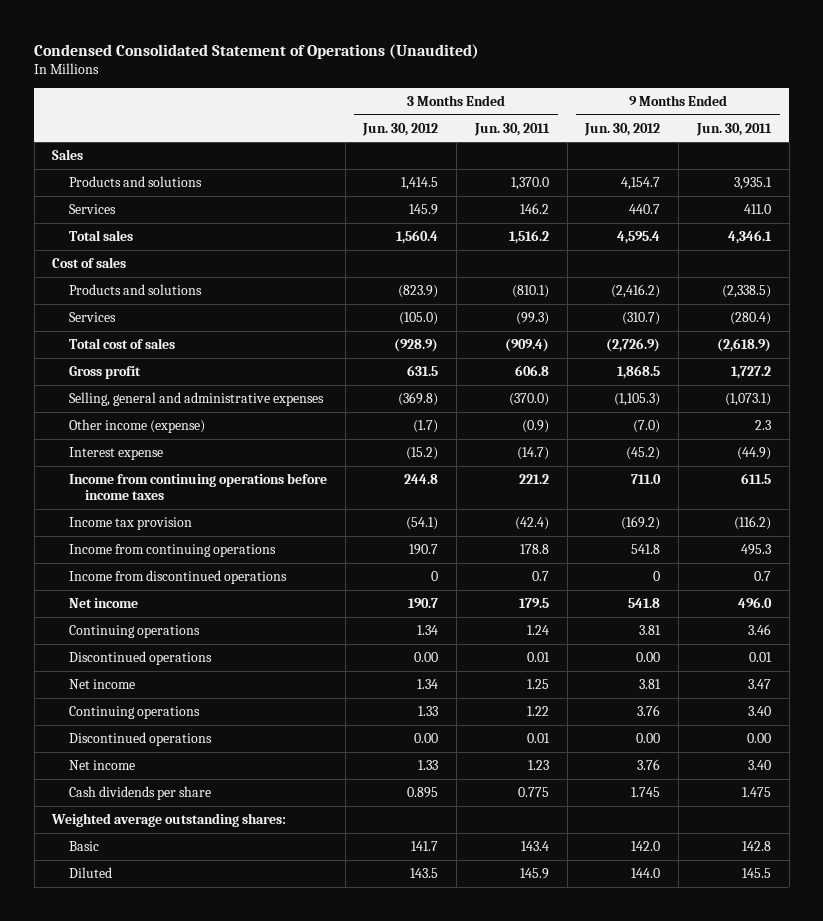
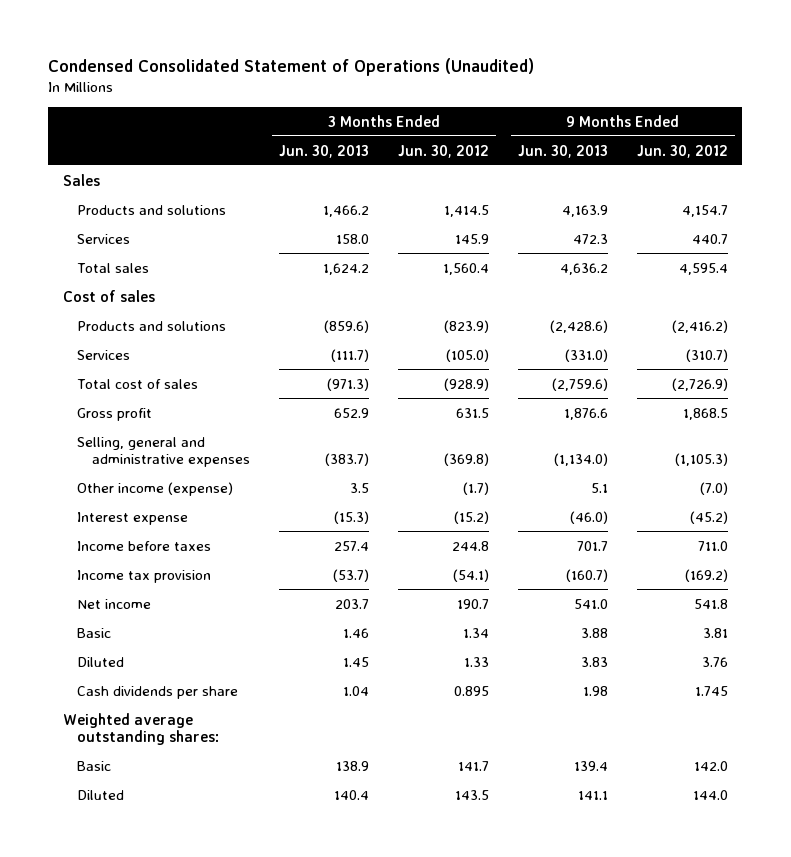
[473,122,550,136] Jun. 30, 2011 -> none
[695,122,772,136] Jun. 30, 2011 -> none
none -> [278,144,369,158] Jun. 30, 2013
none -> [517,144,608,158] Jun. 30, 2013
[68,473,327,500] Income from continuing operations before income taxes -> [77,540,212,551] Income before taxes
[68,544,276,558] Income from continuing operations -> none
[68,570,287,585] Income from discontinued operations -> none
[68,625,200,639] Continuing operations -> none
[68,651,212,666] Discontinued operations -> none
[68,706,200,720] Continuing operations -> none
[68,732,212,747] Discontinued operations -> none
[68,679,135,690] Net income -> [77,627,112,638] Basic
[68,760,135,771] Net income -> [77,656,125,667] Diluted

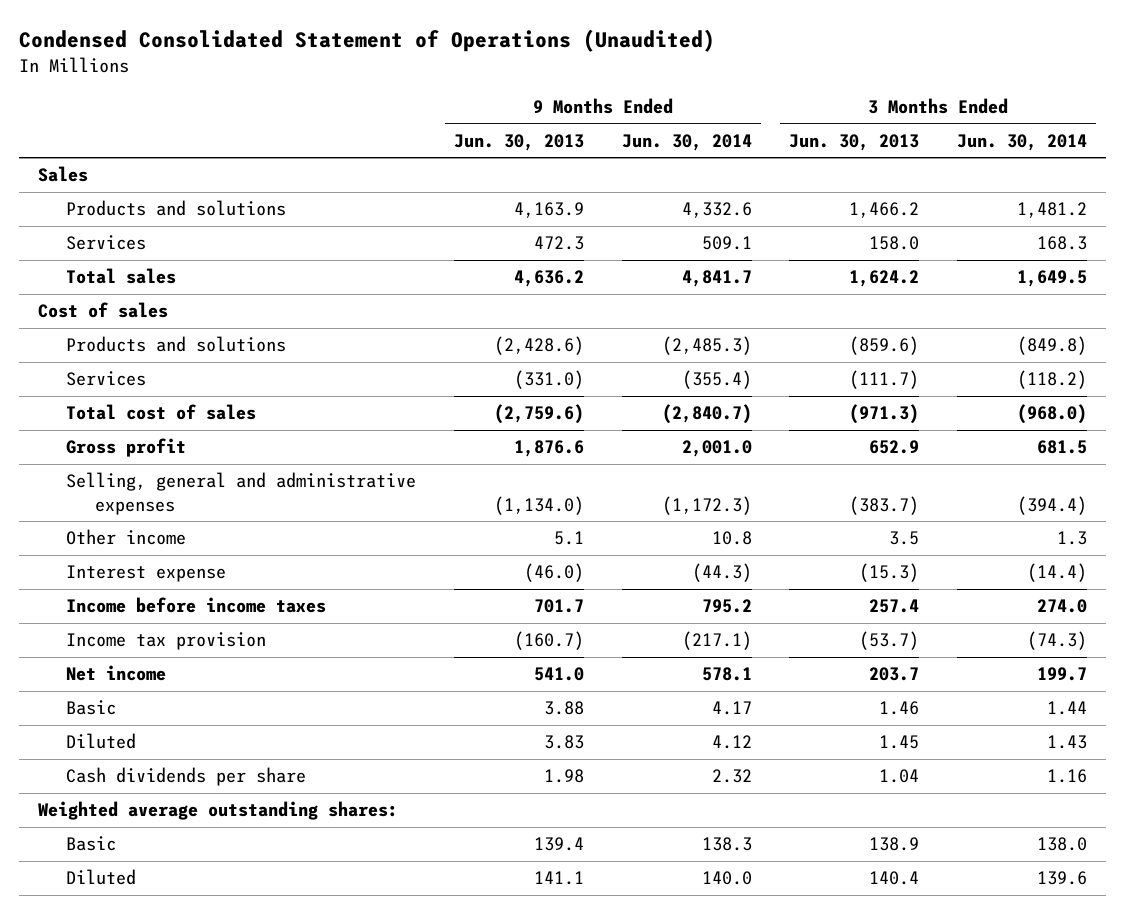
[397,144,489,158] Jun. 30, 2012 -> none
[636,144,728,158] Jun. 30, 2012 -> none
none -> [621,133,752,151] Jun. 30, 2014
none -> [956,133,1087,151] Jun. 30, 2014
[77,481,234,496] Other income (expense) -> [66,529,187,546] Other income
[77,540,212,551] Income before taxes -> [66,597,327,614] Income before income taxes

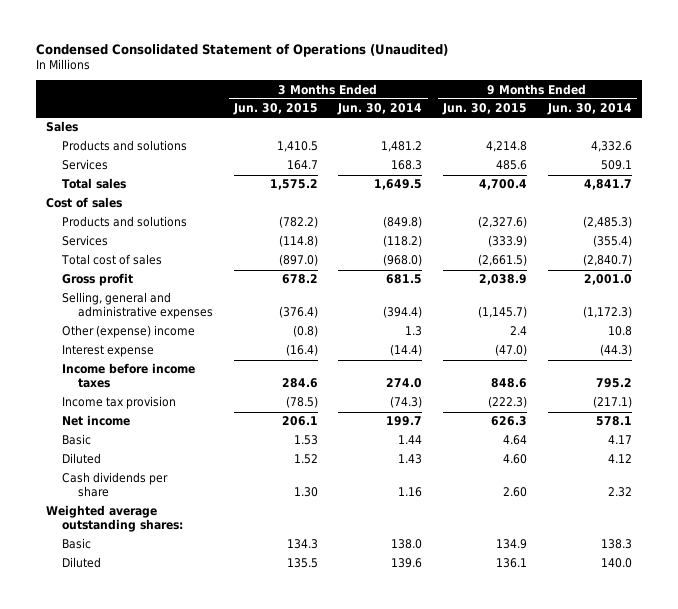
[454,133,585,151] Jun. 30, 2013 -> none
[789,133,920,151] Jun. 30, 2013 -> none
none -> [232,103,318,116] Jun. 30, 2015
none -> [442,103,528,116] Jun. 30, 2015
[66,529,187,546] Other income -> [62,325,196,339] Other (expense) income

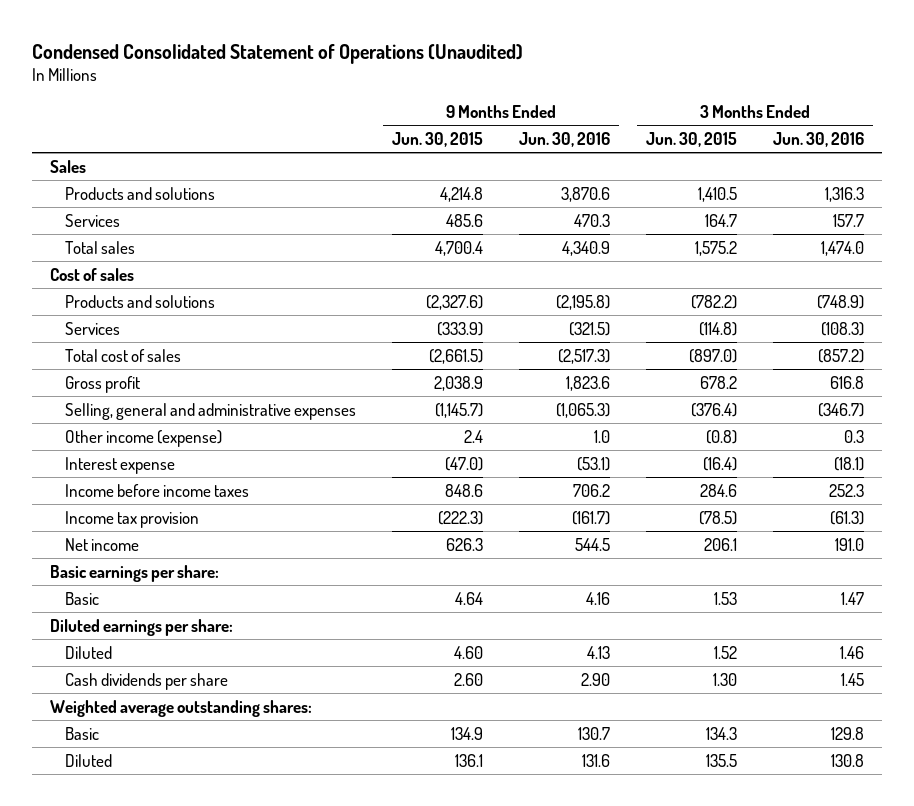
[337,103,423,116] Jun. 30, 2014 -> none
[546,103,632,116] Jun. 30, 2014 -> none
none -> [518,132,610,148] Jun. 30, 2016
none -> [772,132,864,148] Jun. 30, 2016
[62,325,196,339] Other (expense) income -> [64,429,222,447] Other income (expense)
none -> [50,564,220,582] Basic earnings per share:
none -> [50,618,234,636] Diluted earnings per share:

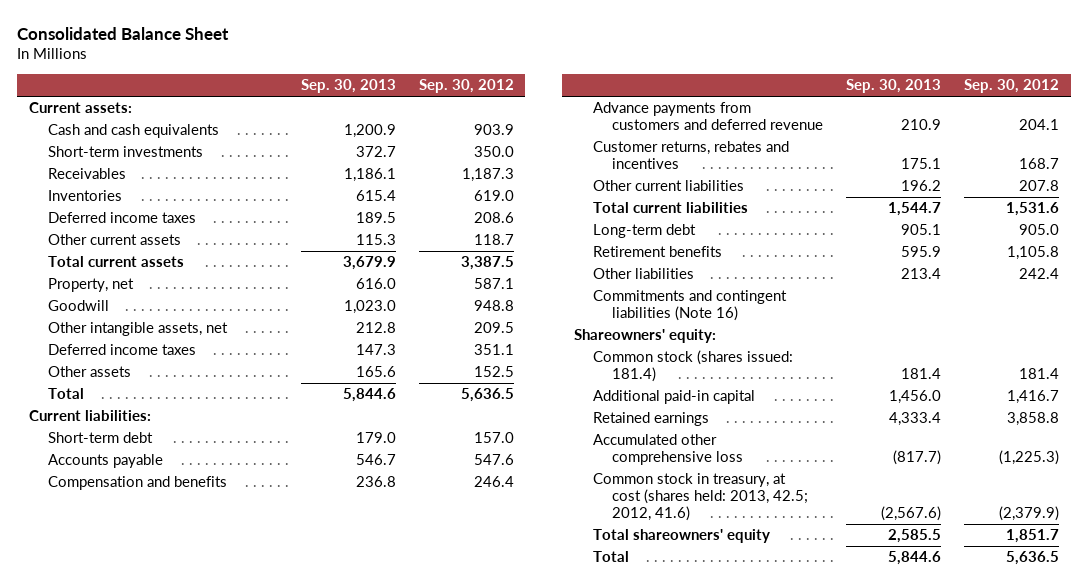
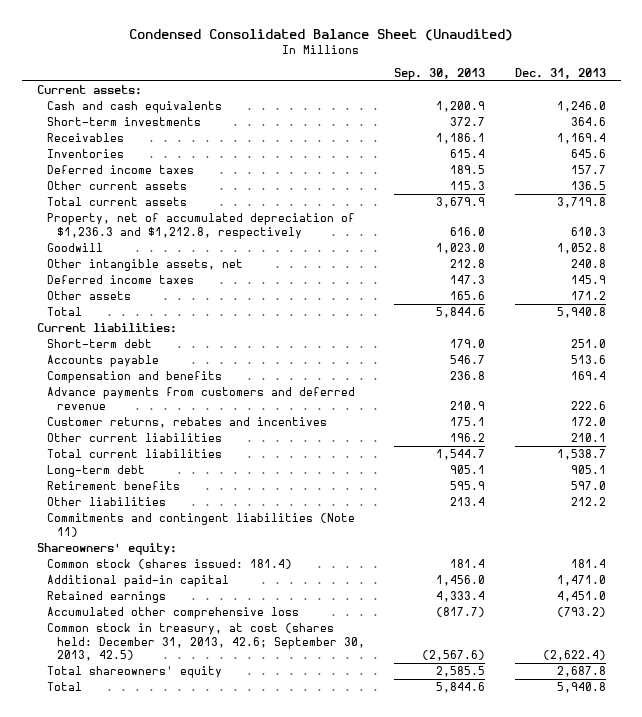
[16,26,229,40] Consolidated Balance Sheet -> [129,28,514,41] Condensed Consolidated Balance Sheet (Unaudited)
[418,79,514,94] Sep. 30, 2012 -> none
none -> [514,67,606,79] Dec. 31, 2013
[47,278,134,293] Property, net -> [46,213,355,239] Property, net of accumulated depreciation of $1,236.3 and $1,212.8, respectively
[592,290,787,322] Commitments and contingent liabilities (Note 16) -> [46,513,355,537] Commitments and contingent liabilities (Note 11)
[592,473,808,521] Common stock in treasury, at cost (shares held: 2013, 42.5; 2012, 41.6) -> [46,623,365,661] Common stock in treasury, at cost (shares held: December 31, 2013, 42.6; September 30, 2013, 42.5)

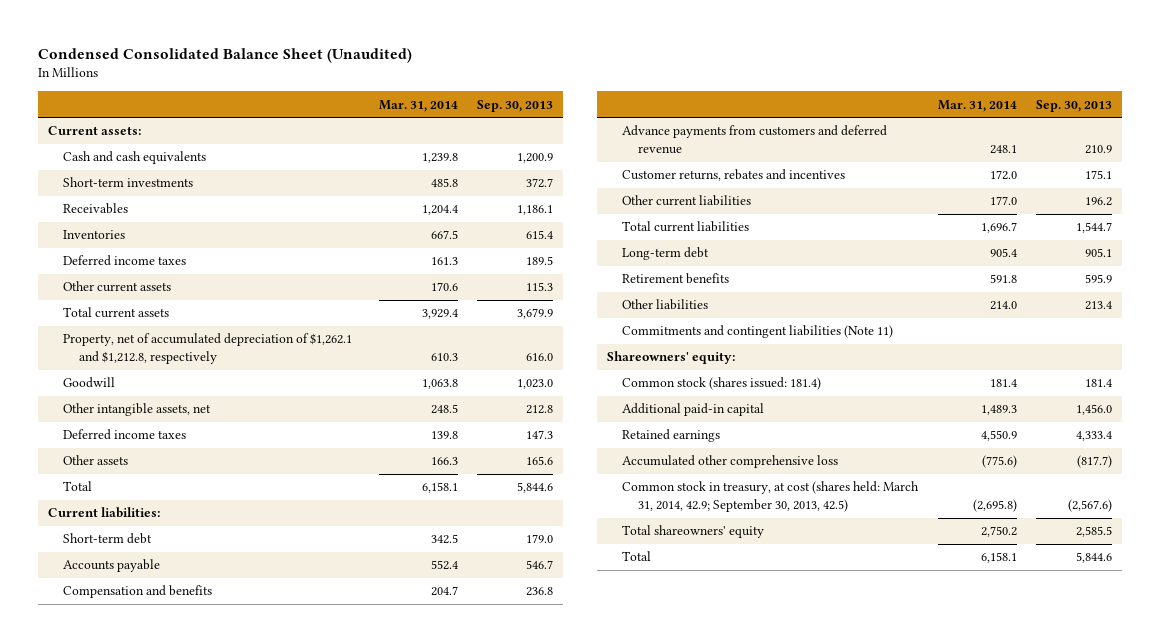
[514,67,606,79] Dec. 31, 2013 -> none
none -> [378,99,458,112] Mar. 31, 2014
[46,213,355,239] Property, net of accumulated depreciation of $1,236.3 and $1,212.8, respectively -> [63,333,353,365] Property, net of accumulated depreciation of $1,262.1 and $1,212.8, respectively
[46,623,365,661] Common stock in treasury, at cost (shares held: December 31, 2013, 42.6; September 30, 2013, 42.5) -> [622,481,920,513] Common stock in treasury, at cost (shares held: March 31, 2014, 42.9; September 30, 2013, 42.5)

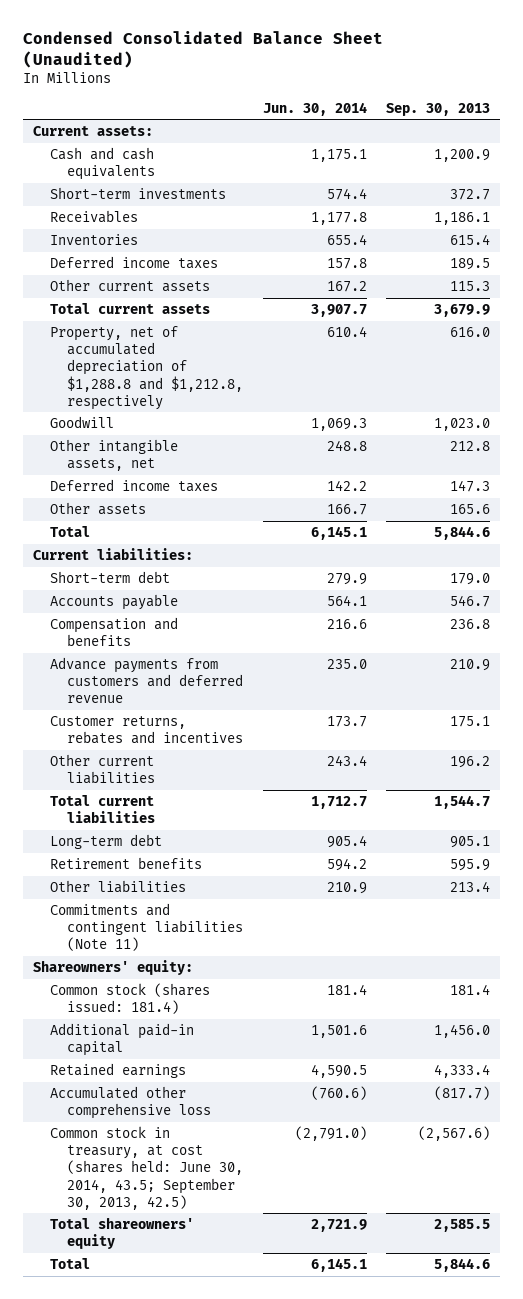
[378,99,458,112] Mar. 31, 2014 -> none
none -> [262,101,367,116] Jun. 30, 2014
[63,333,353,365] Property, net of accumulated depreciation of $1,262.1 and $1,212.8, respectively -> [49,326,244,410] Property, net of accumulated depreciation of $1,288.8 and $1,212.8, respectively
[622,481,920,513] Common stock in treasury, at cost (shares held: March 31, 2014, 42.9; September 30, 2013, 42.5) -> [49,1126,244,1210] Common stock in treasury, at cost (shares held: June 30, 2014, 43.5; September 30, 2013, 42.5)

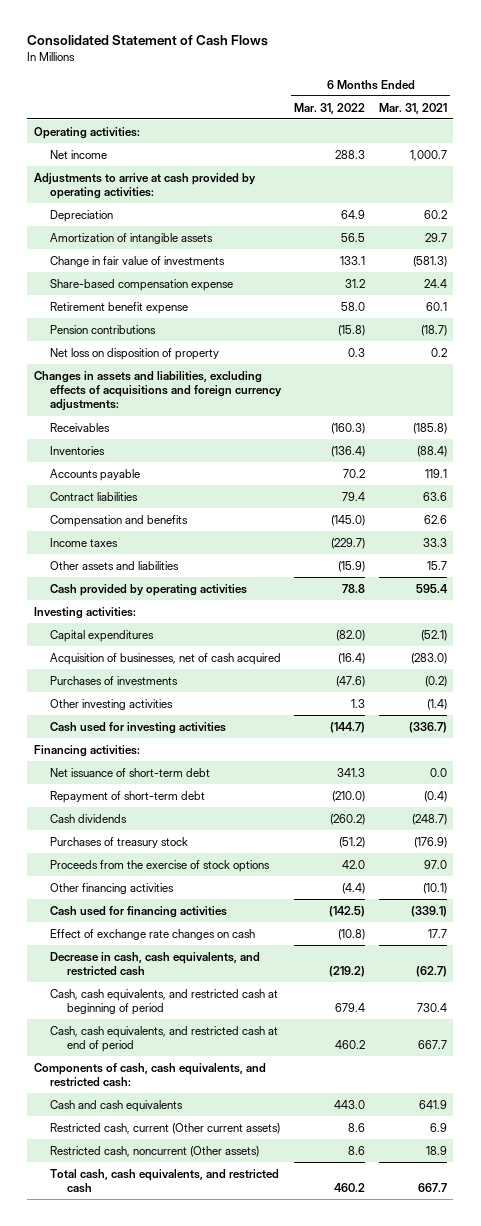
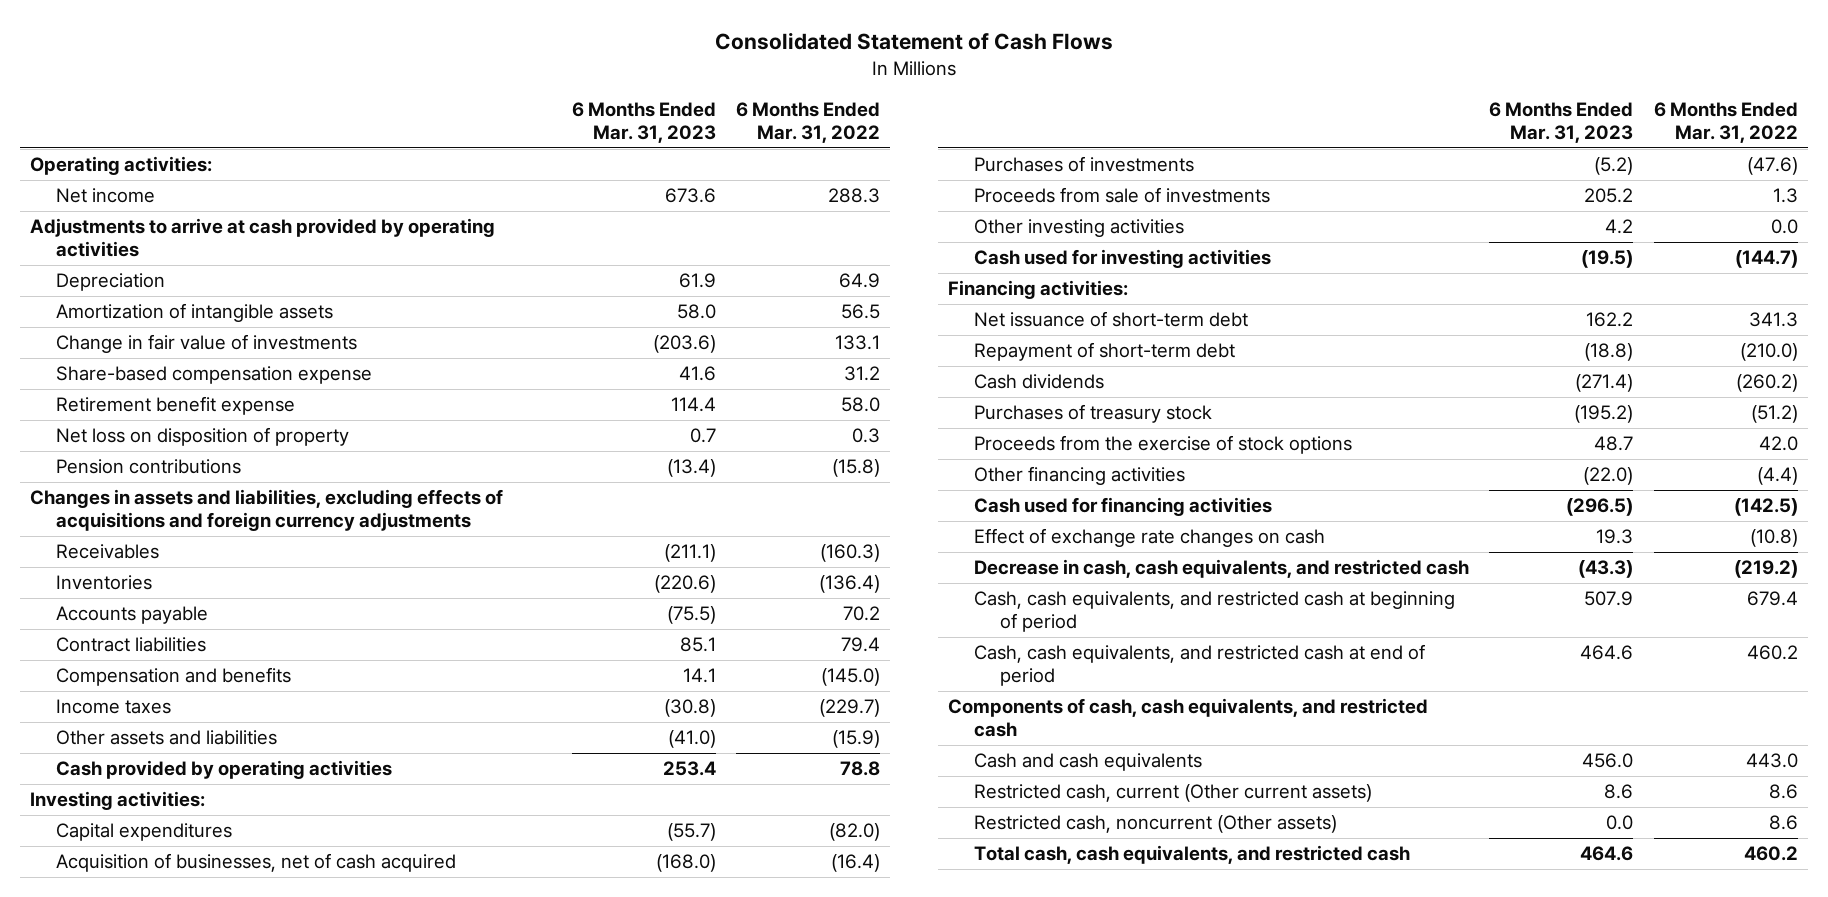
[378,102,447,114] Mar. 31, 2021 -> none
none -> [571,102,716,143] 6 Months Ended Mar. 31, 2023
[33,172,256,200] Adjustments to arrive at cash provided by operating activities: -> [30,218,496,258] Adjustments to arrive at cash provided by operating activities
[50,324,157,334] Pension contributions -> [56,459,242,475] Pension contributions
[33,370,283,412] Changes in assets and liabilities, excluding effects of acquisitions and foreign currency adjustments: -> [30,489,504,532] Changes in assets and liabilities, excluding effects of acquisitions and foreign currency adjustments
none -> [973,187,1270,204] Proceeds from sale of investments
[351,698,366,708] 1.3 -> [1770,219,1798,235] 0.0
[33,1062,266,1088] Components of cash, cash equivalents, and restricted cash: -> [947,698,1428,738] Components of cash, cash equivalents, and restricted cash

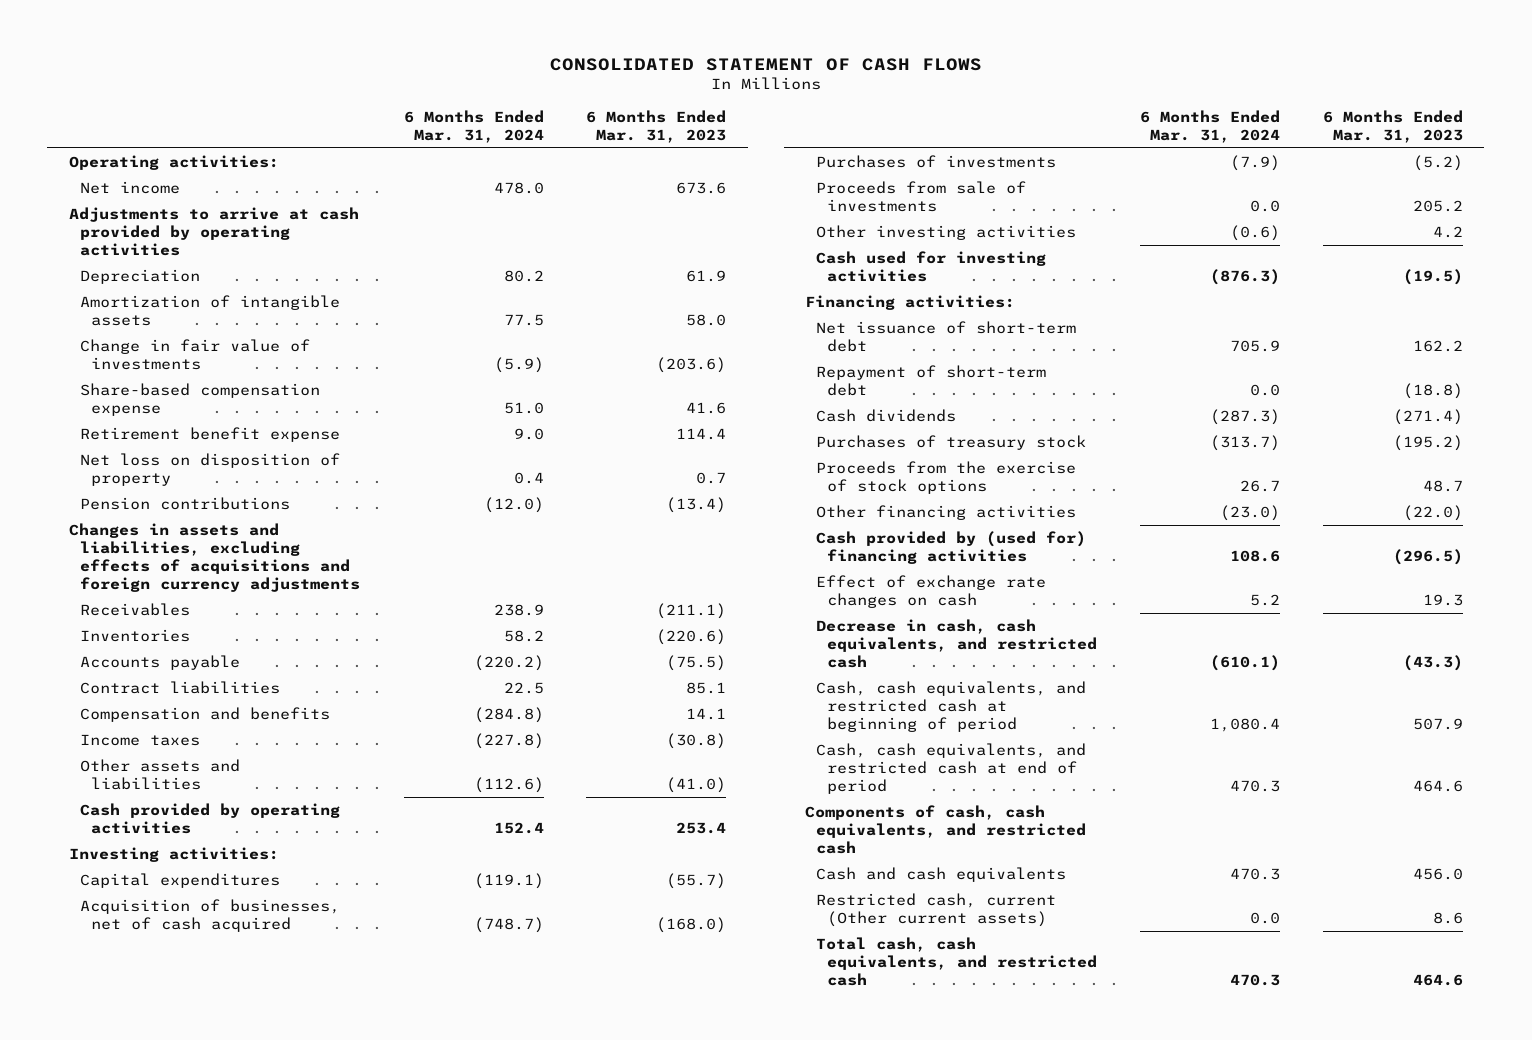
[715,32,1114,51] Consolidated Statement of Cash Flows -> [549,57,982,71] CONSOLIDATED STATEMENT OF CASH FLOWS
[736,102,881,143] 6 Months Ended Mar. 31, 2022 -> none
none -> [403,109,544,143] 6 Months Ended Mar. 31, 2024
[973,497,1272,517] Cash used for financing activities -> [816,531,1087,565] Cash provided by (used for) financing activities
[973,815,1337,834] Restricted cash, noncurrent (Other assets) -> none

